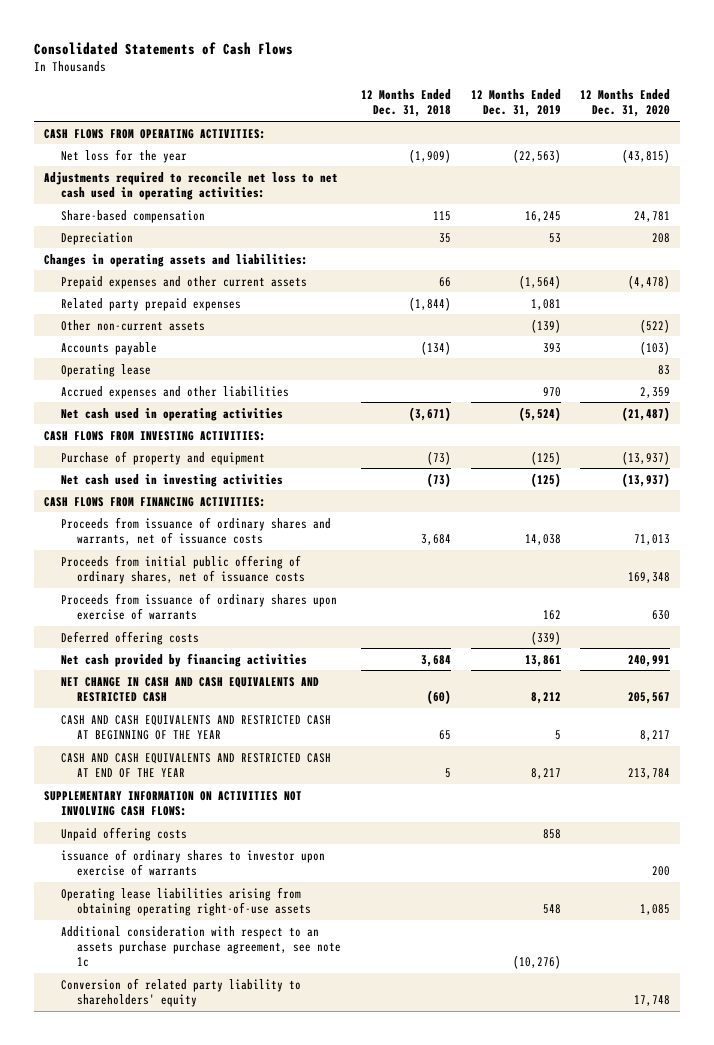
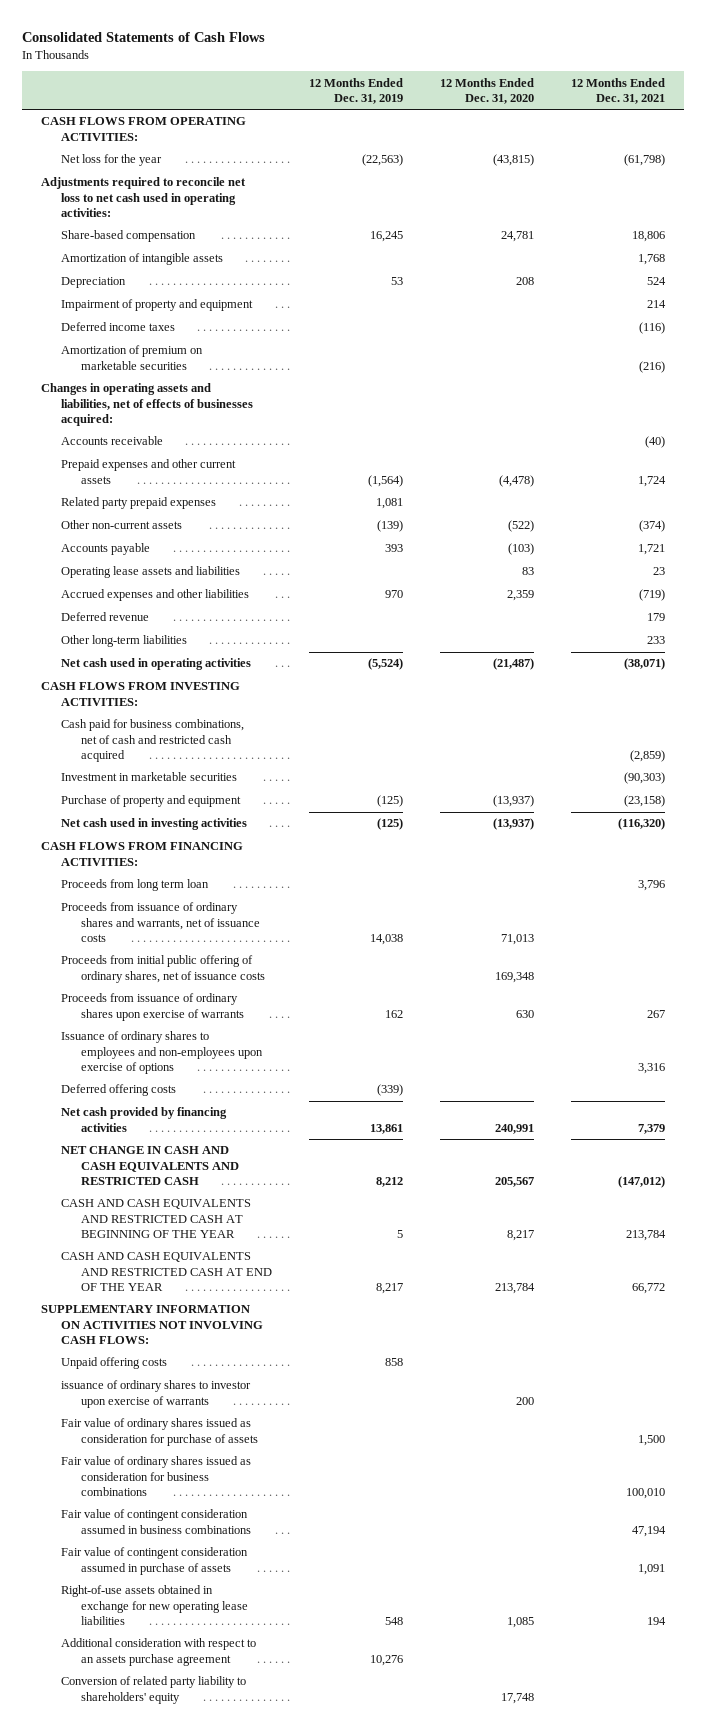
[360,89,451,118] 12 Months Ended Dec. 31, 2018 -> none
none -> [571,77,666,105] 12 Months Ended Dec. 31, 2021
none -> [60,253,223,266] Amortization of intangible assets
none -> [60,299,253,312] Impairment of property and equipment
none -> [60,322,175,332] Deferred income taxes
none -> [60,345,203,370] Amortization of premium on marketable securities
[44,253,309,267] Changes in operating assets and liabilities: -> [41,383,253,426] Changes in operating assets and liabilities, net of effects of businesses acquired:
none -> [60,436,163,446] Accounts receivable
[60,363,151,377] Operating lease -> [60,566,240,579] Operating lease assets and liabilities
none -> [60,612,149,622] Deferred revenue
none -> [60,635,187,648] Other long-term liabilities
none -> [60,719,244,762] Cash paid for business combinations, net of cash and restricted cash acquired
none -> [60,772,237,782] Investment in marketable securities
none -> [60,879,209,892] Proceeds from long term loan
none -> [60,1031,263,1074] Issuance of ordinary shares to employees and non-employees upon exercise of options
none -> [60,1418,258,1446] Fair value of ordinary shares issued as consideration for purchase of assets
none -> [60,1456,251,1496] Fair value of ordinary shares issued as consideration for business combinations
none -> [60,1509,251,1534] Fair value of contingent consideration assumed in business combinations
none -> [60,1547,248,1575] Fair value of contingent consideration assumed in purchase of assets
[60,886,312,916] Operating lease liabilities arising from obtaining operating right-of-use assets -> [60,1585,248,1625] Right-of-use assets obtained in exchange for new operating lease liabilities
[60,925,342,968] Additional consideration with respect to an assets purchase purchase agreement, see note 1c -> [60,1638,256,1666] Additional consideration with respect to an assets purchase agreement
[512,955,561,970] (10,276) -> [369,1654,403,1666] 10,276

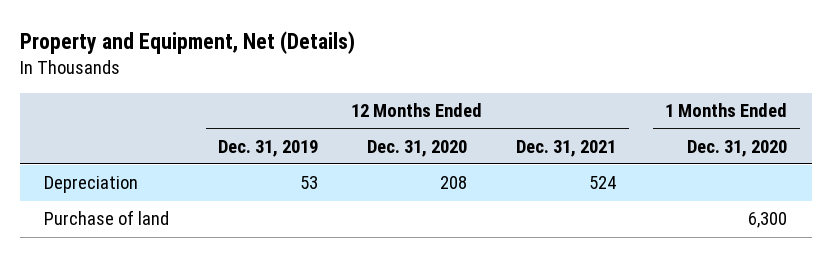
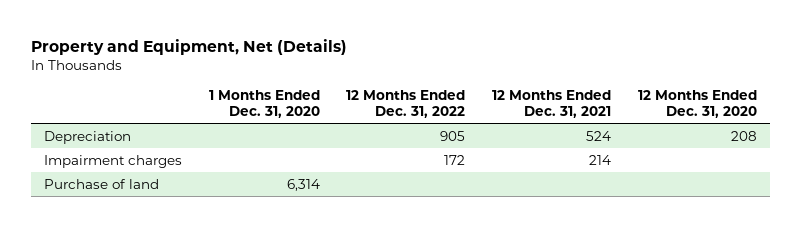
[218,139,319,157] Dec. 31, 2019 -> none
none -> [346,89,466,118] 12 Months Ended Dec. 31, 2022
none -> [44,154,183,168] Impairment charges
[748,212,788,229] 6,300 -> [286,178,320,191] 6,314

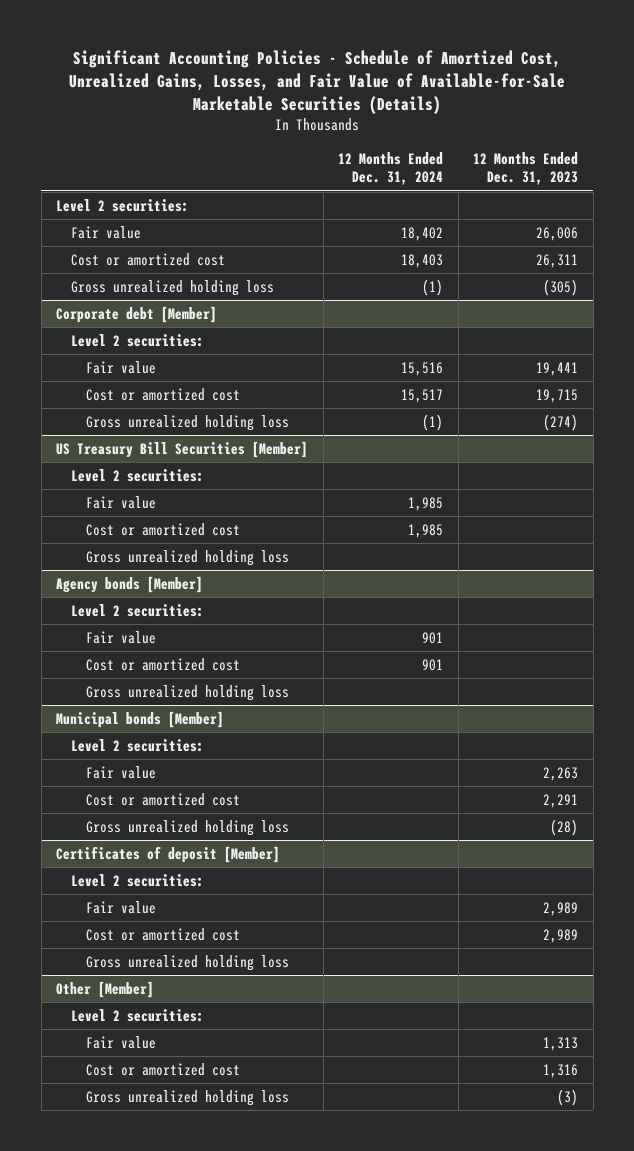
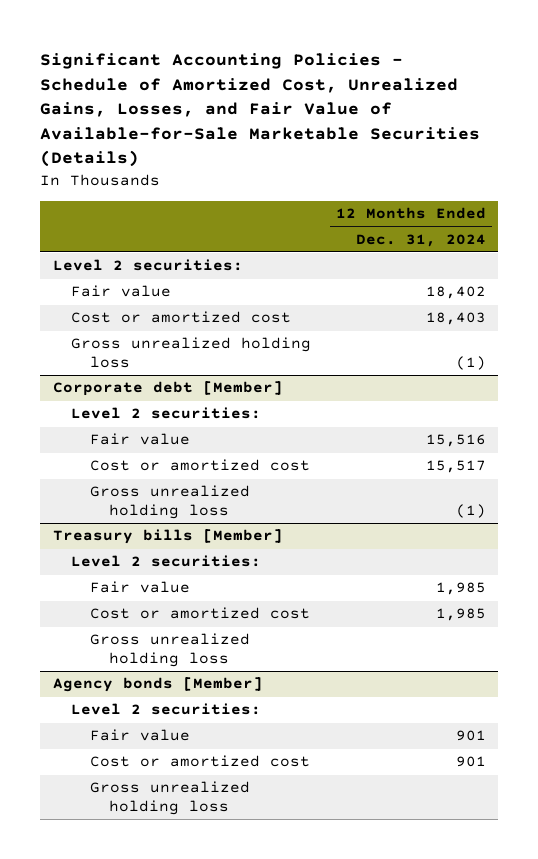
[473,151,579,186] 12 Months Ended Dec. 31, 2023 -> none
[56,440,309,458] US Treasury Bill Securities [Member] -> [52,529,283,545] Treasury bills [Member]
[56,710,225,728] Municipal bonds [Member] -> none
[71,738,205,752] Level 2 securities: -> none
[85,765,156,779] Fair value -> none
[85,792,240,806] Cost or amortized cost -> none
[85,819,289,836] Gross unrealized holding loss -> none
[56,845,281,863] Certificates of deposit [Member] -> none
[71,873,205,887] Level 2 securities: -> none
[85,900,156,914] Fair value -> none
[85,927,240,941] Cost or amortized cost -> none
[85,954,289,971] Gross unrealized holding loss -> none
[56,980,155,998] Other [Member] -> none
[71,1008,205,1022] Level 2 securities: -> none
[85,1035,156,1049] Fair value -> none
[85,1062,240,1076] Cost or amortized cost -> none
[85,1089,289,1106] Gross unrealized holding loss -> none

